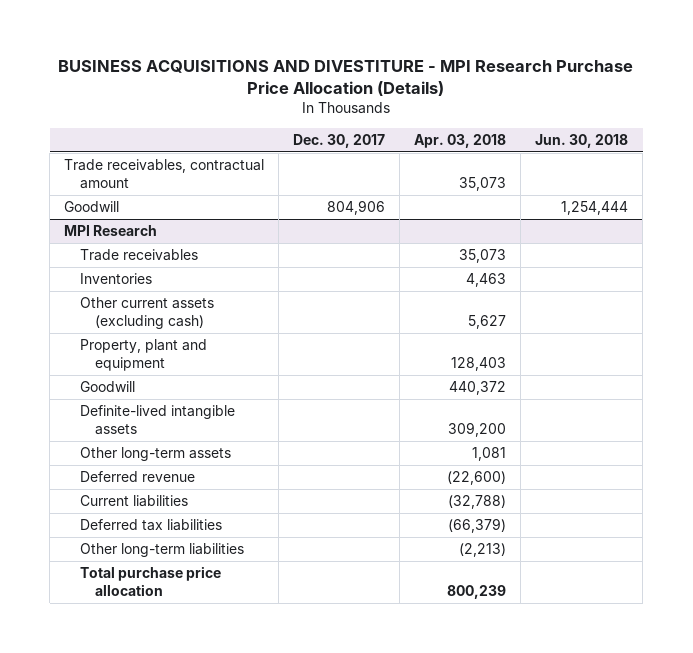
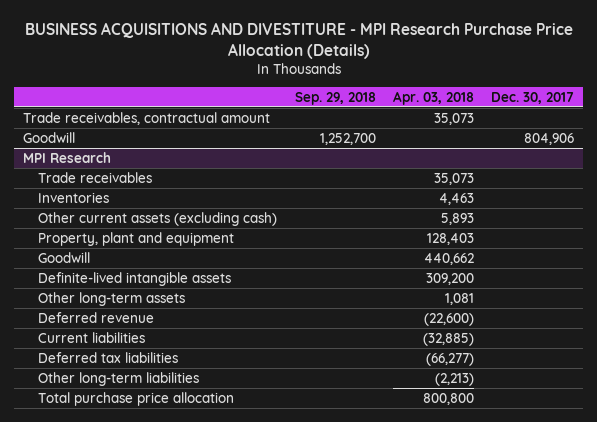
[535,133,629,148] Jun. 30, 2018 -> none
none -> [294,91,376,105] Sep. 29, 2018
[468,314,507,329] 5,627 -> [441,212,475,225] 5,893
[449,381,507,396] 440,372 -> [424,252,475,265] 440,662
[448,495,507,510] (32,788) -> [423,332,475,346] (32,885)
[448,518,507,534] (66,379) -> [426,352,475,366] (66,277)
[447,584,507,599] 800,239 -> [423,392,475,405] 800,800

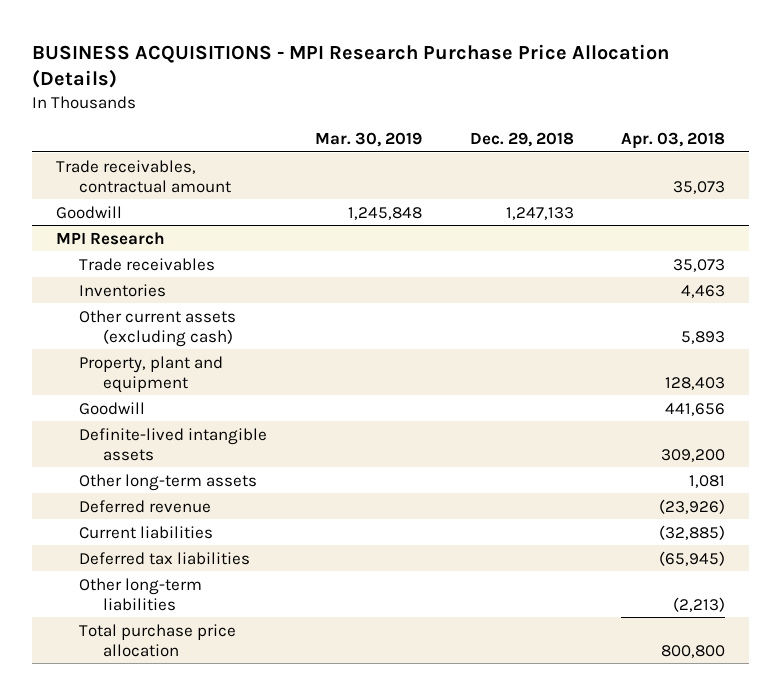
[24,21,573,59] BUSINESS ACQUISITIONS AND DIVESTITURE - MPI Research Purchase Price Allocation (Details) -> [31,43,669,89] BUSINESS ACQUISITIONS - MPI Research Purchase Price Allocation (Details)
[294,91,376,105] Sep. 29, 2018 -> none
[491,91,575,104] Dec. 30, 2017 -> none
none -> [314,132,422,148] Mar. 30, 2019
none -> [469,132,574,148] Dec. 29, 2018
[424,252,475,265] 440,662 -> [665,402,726,416] 441,656
[424,312,475,326] (22,600) -> [659,498,726,514] (23,926)
[426,352,475,366] (66,277) -> [659,550,726,566] (65,945)

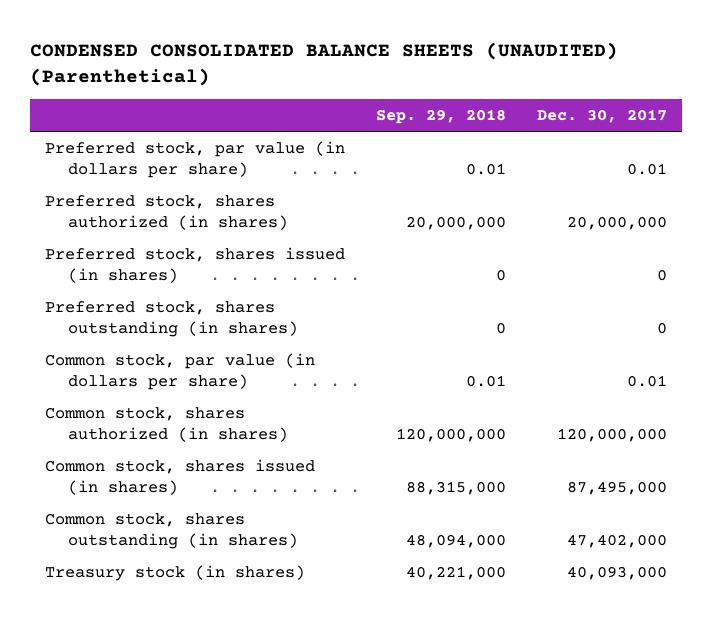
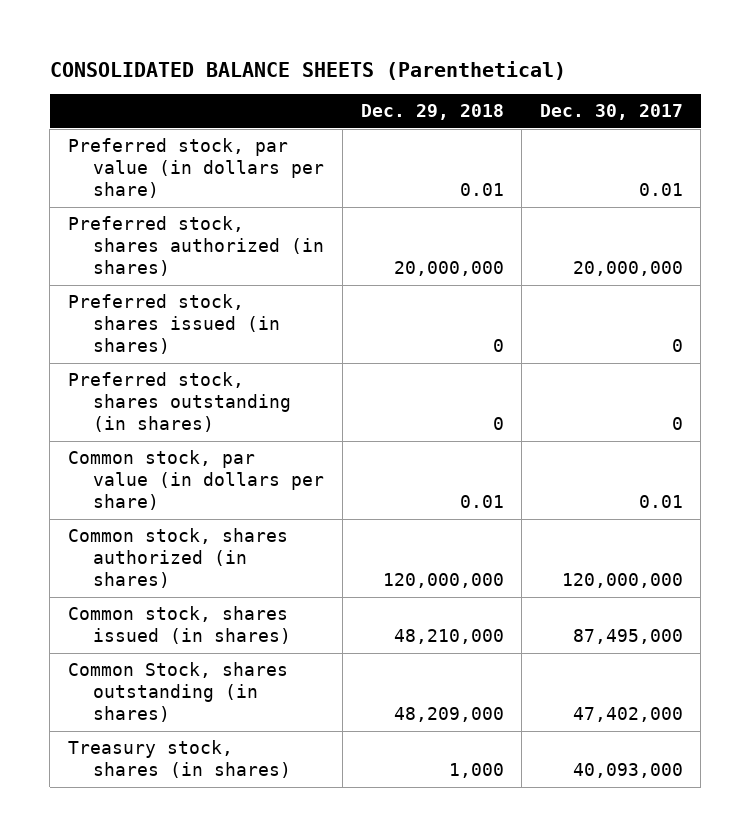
[29,41,618,86] CONDENSED CONSOLIDATED BALANCE SHEETS (UNAUDITED) (Parenthetical) -> [49,60,566,80] CONSOLIDATED BALANCE SHEETS (Parenthetical)
[375,108,506,124] Sep. 29, 2018 -> none
none -> [360,104,504,121] Dec. 29, 2018
[45,513,299,550] Common stock, shares outstanding (in shares) -> [68,662,289,723] Common Stock, shares outstanding (in shares)
[45,565,306,582] Treasury stock (in shares) -> [68,740,292,779] Treasury stock, shares (in shares)

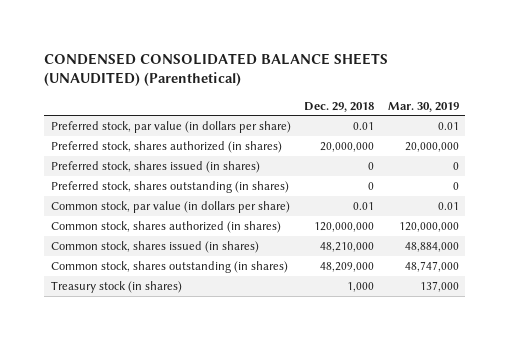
[49,60,566,80] CONSOLIDATED BALANCE SHEETS (Parenthetical) -> [43,52,388,87] CONDENSED CONSOLIDATED BALANCE SHEETS (UNAUDITED) (Parenthetical)
[539,104,683,121] Dec. 30, 2017 -> none
none -> [387,101,459,112] Mar. 30, 2019
[68,662,289,723] Common Stock, shares outstanding (in shares) -> [50,260,288,273] Common stock, shares outstanding (in shares)
[68,740,292,779] Treasury stock, shares (in shares) -> [50,280,182,293] Treasury stock (in shares)

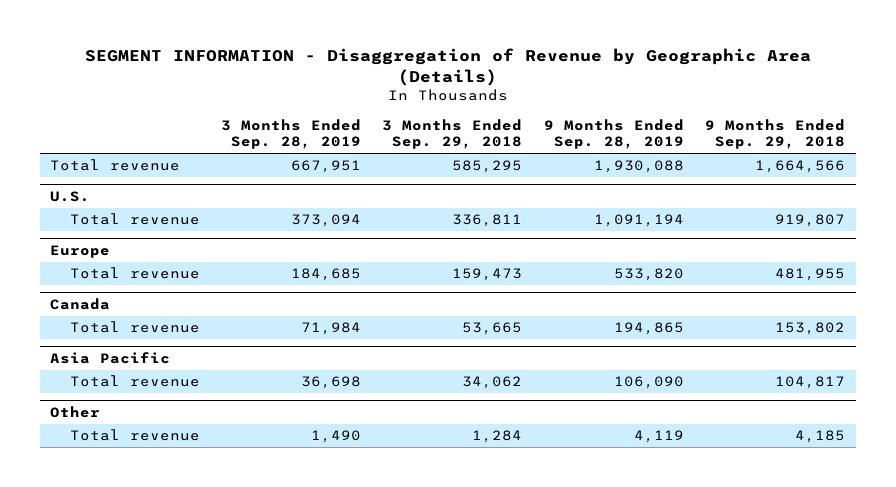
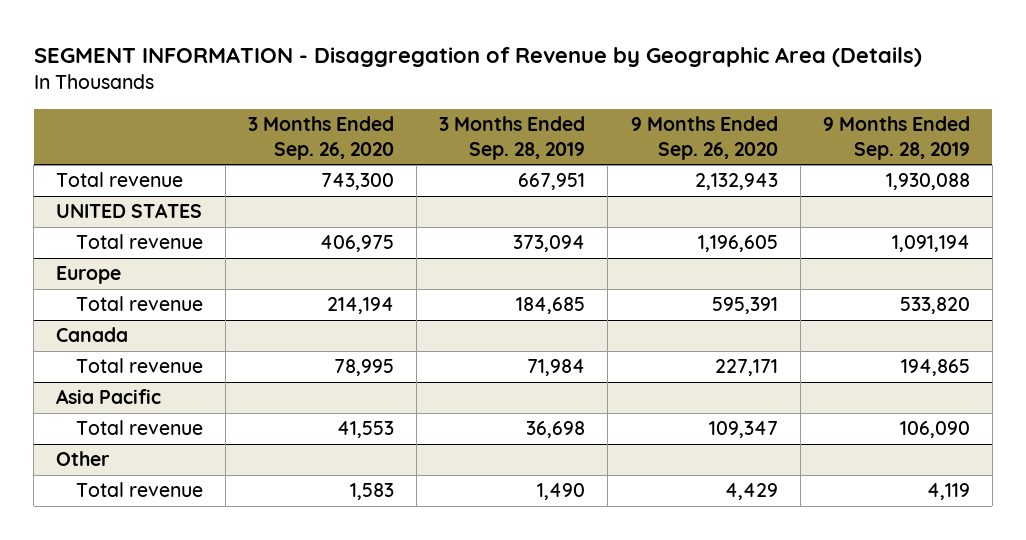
[382,119,523,150] 3 Months Ended Sep. 29, 2018 -> none
[705,119,846,150] 9 Months Ended Sep. 29, 2018 -> none
none -> [248,116,395,160] 3 Months Ended Sep. 26, 2020
none -> [630,116,778,160] 9 Months Ended Sep. 26, 2020
[50,191,91,203] U.S. -> [56,203,203,219] UNITED STATES

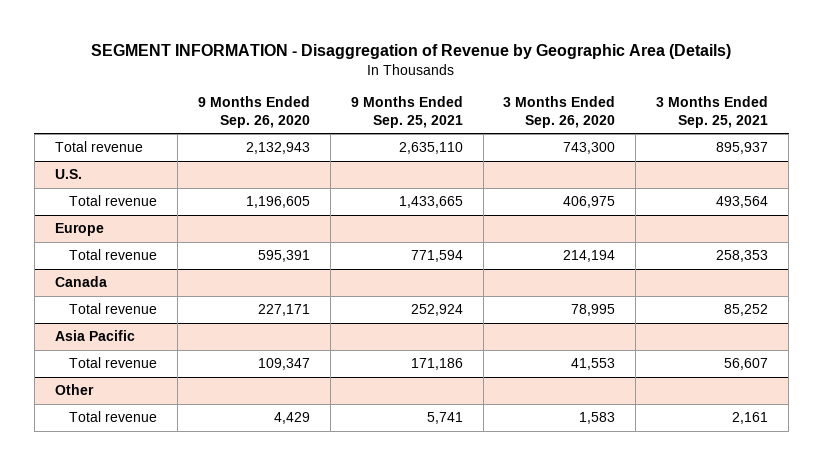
[439,116,586,160] 3 Months Ended Sep. 28, 2019 -> none
[822,116,970,160] 9 Months Ended Sep. 28, 2019 -> none
none -> [350,96,463,128] 9 Months Ended Sep. 25, 2021
none -> [656,96,769,128] 3 Months Ended Sep. 25, 2021
[56,203,203,219] UNITED STATES -> [54,169,82,180] U.S.

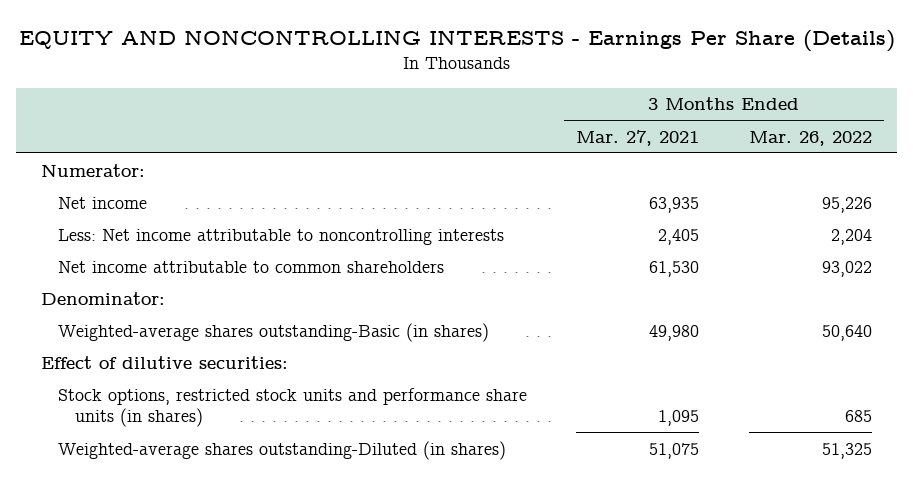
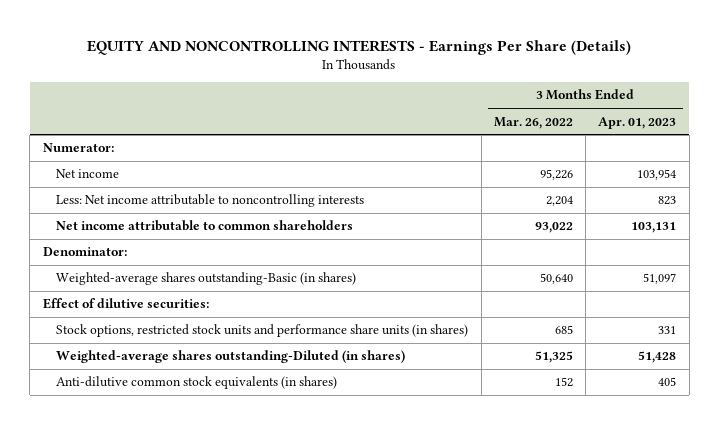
[576,129,700,146] Mar. 27, 2021 -> none
none -> [598,116,677,129] Apr. 01, 2023
none -> [56,376,338,390] Anti-dilutive common stock equivalents (in shares)

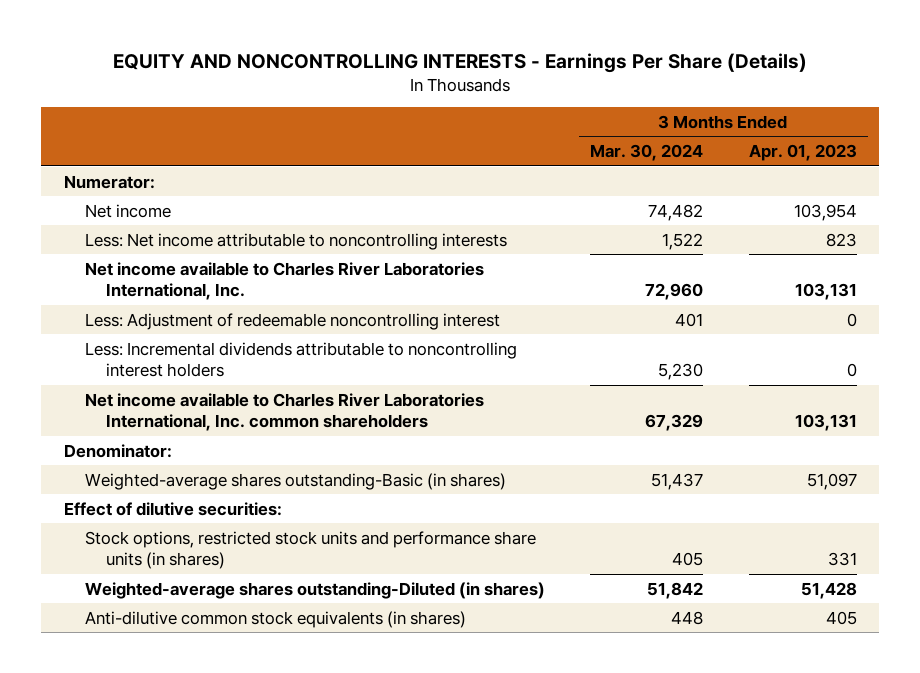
[493,116,573,129] Mar. 26, 2022 -> none
none -> [590,144,704,162] Mar. 30, 2024
[56,220,354,232] Net income attributable to common shareholders -> [85,261,485,300] Net income available to Charles River Laboratories International, Inc.
none -> [85,312,501,330] Less: Adjustment of redeemable noncontrolling interest
none -> [85,341,518,377] Less: Incremental dividends attributable to noncontrolling interest holders
none -> [85,392,485,431] Net income available to Charles River Laboratories International, Inc. common shareholders

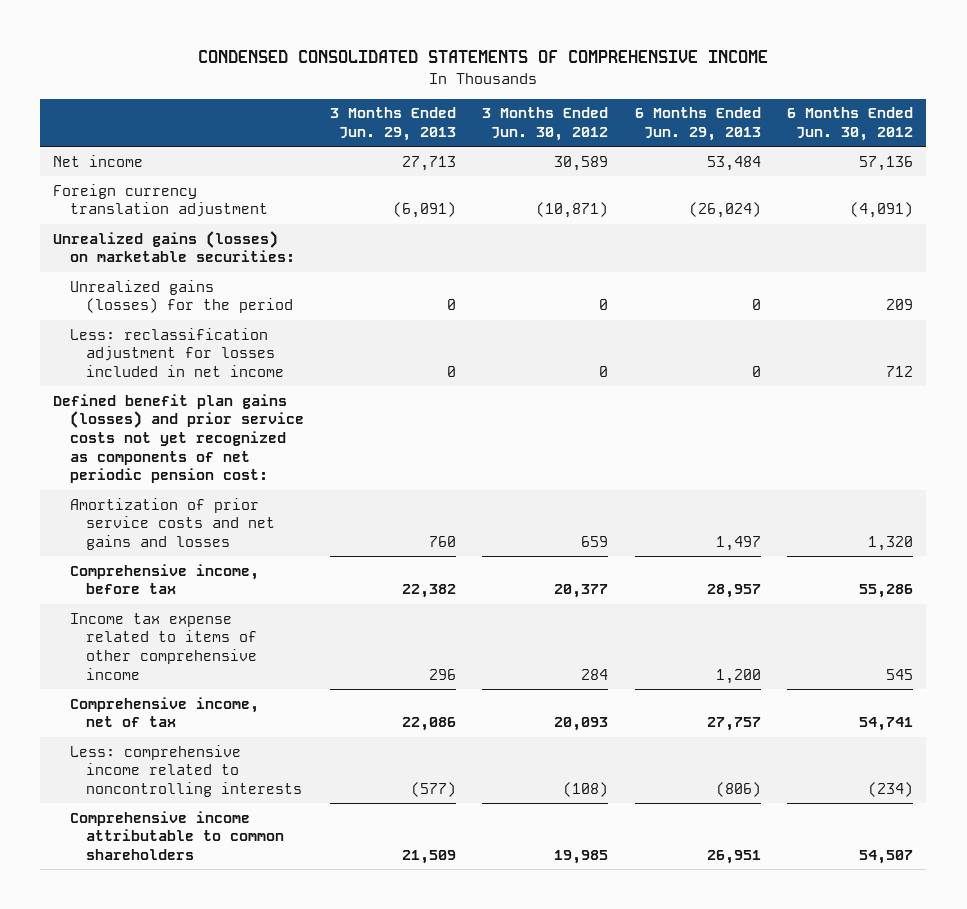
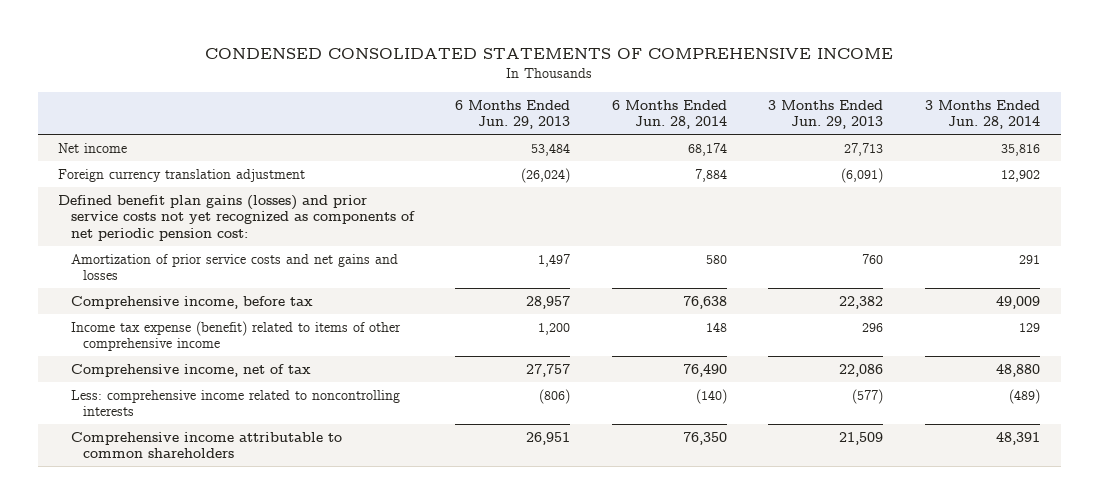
[482,107,609,141] 3 Months Ended Jun. 30, 2012 -> none
[787,107,914,141] 6 Months Ended Jun. 30, 2012 -> none
none -> [611,99,727,130] 6 Months Ended Jun. 28, 2014
none -> [924,99,1040,130] 3 Months Ended Jun. 28, 2014
[53,230,295,263] Unrealized gains (losses) on marketable securities: -> none
[69,279,294,314] Unrealized gains (losses) for the period -> none
[69,327,285,378] Less: reclassification adjustment for losses included in net income -> none
[69,612,258,680] Income tax expense related to items of other comprehensive income -> [70,320,401,352] Income tax expense (benefit) related to items of other comprehensive income

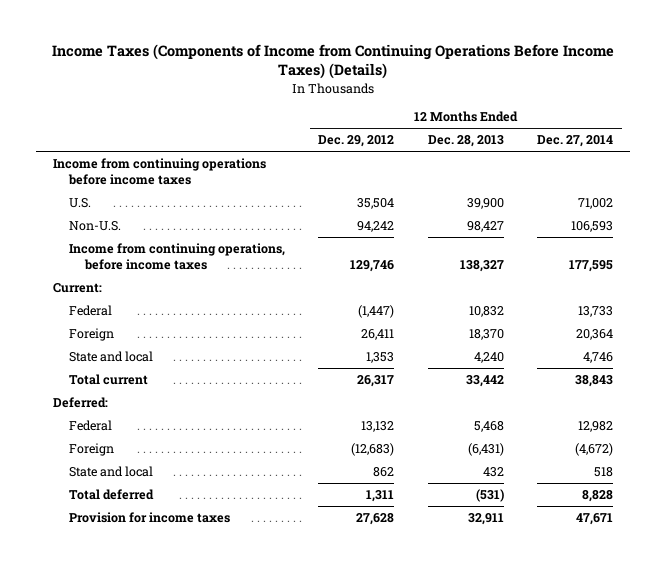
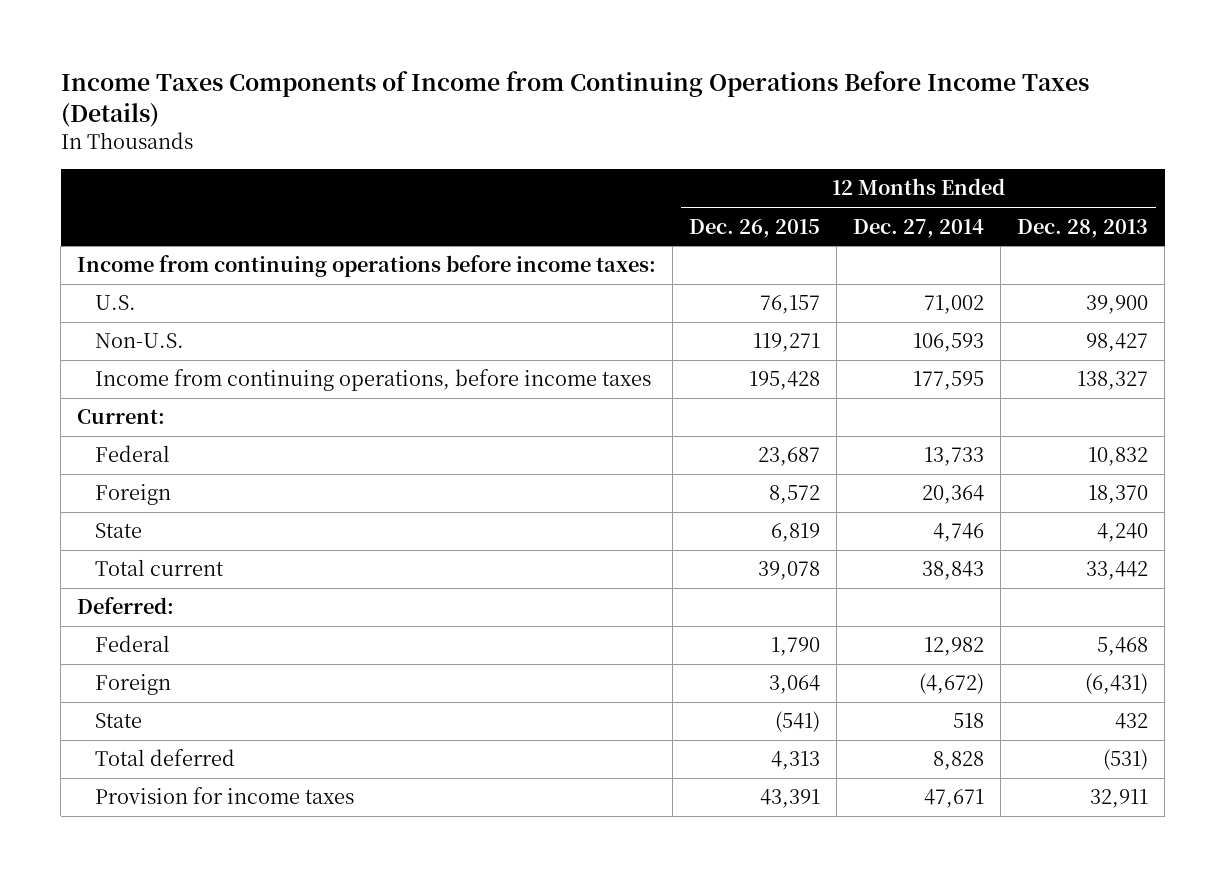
[52,43,615,80] Income Taxes (Components of Income from Continuing Operations Before Income Taxes) (Details) -> [60,71,1089,128] Income Taxes Components of Income from Continuing Operations Before Income Taxes (Details)
[318,135,395,148] Dec. 29, 2012 -> none
none -> [689,218,821,238] Dec. 26, 2015
[53,158,267,185] Income from continuing operations before income taxes -> [77,255,657,278] Income from continuing operations before income taxes:
[68,351,153,363] State and local -> [95,523,143,539] State
[68,466,153,478] State and local -> [95,713,143,729] State

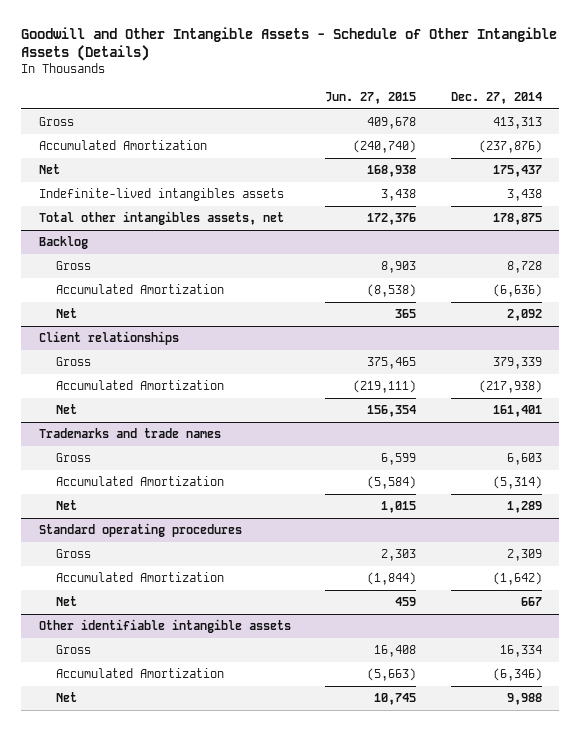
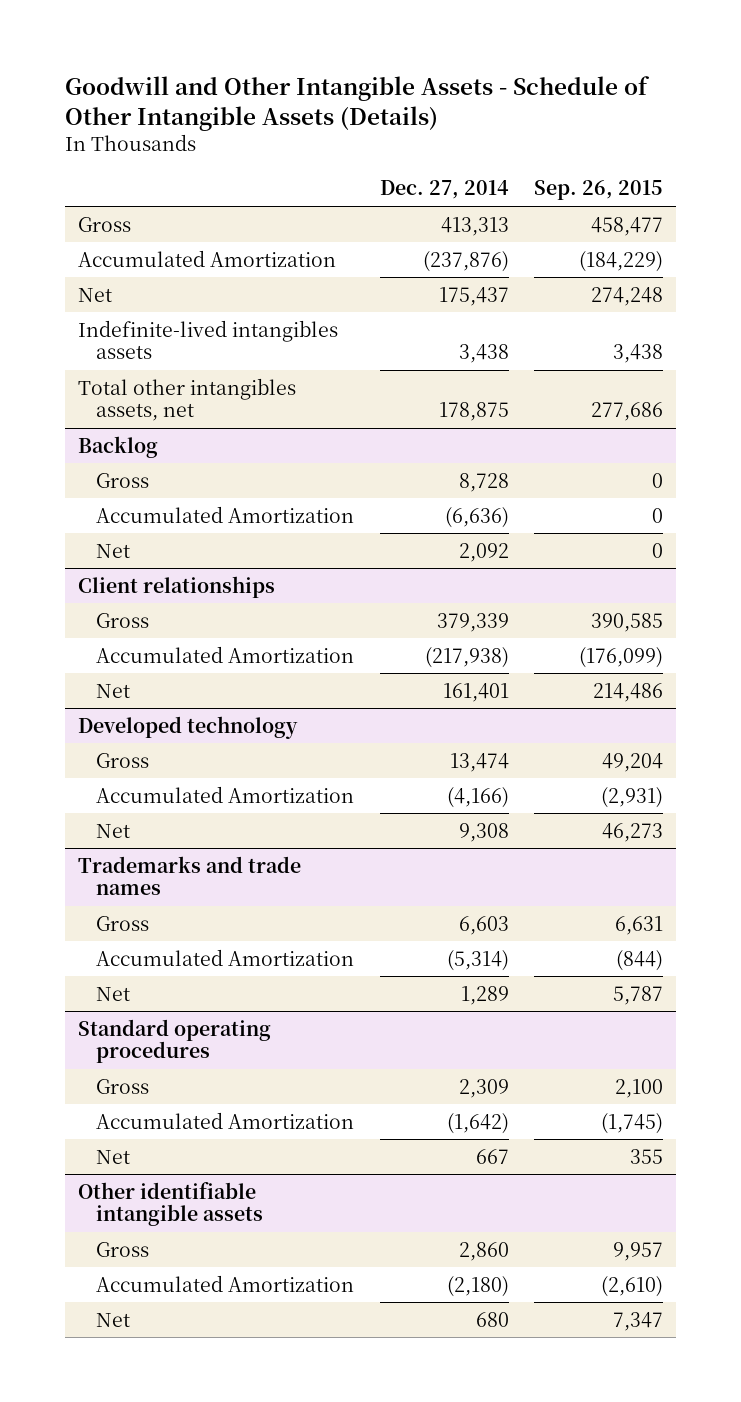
[325,91,417,104] Jun. 27, 2015 -> none
none -> [534,180,664,201] Sep. 26, 2015
none -> [77,715,298,739] Developed technology
none -> [95,752,149,768] Gross
none -> [95,785,354,803] Accumulated Amortization
none -> [95,823,130,838] Net
[500,644,543,657] 16,334 -> [458,1241,509,1261] 2,860
[493,667,543,681] (6,346) -> [446,1275,509,1297] (2,180)
[507,692,543,705] 9,988 -> [475,1311,509,1327] 680

